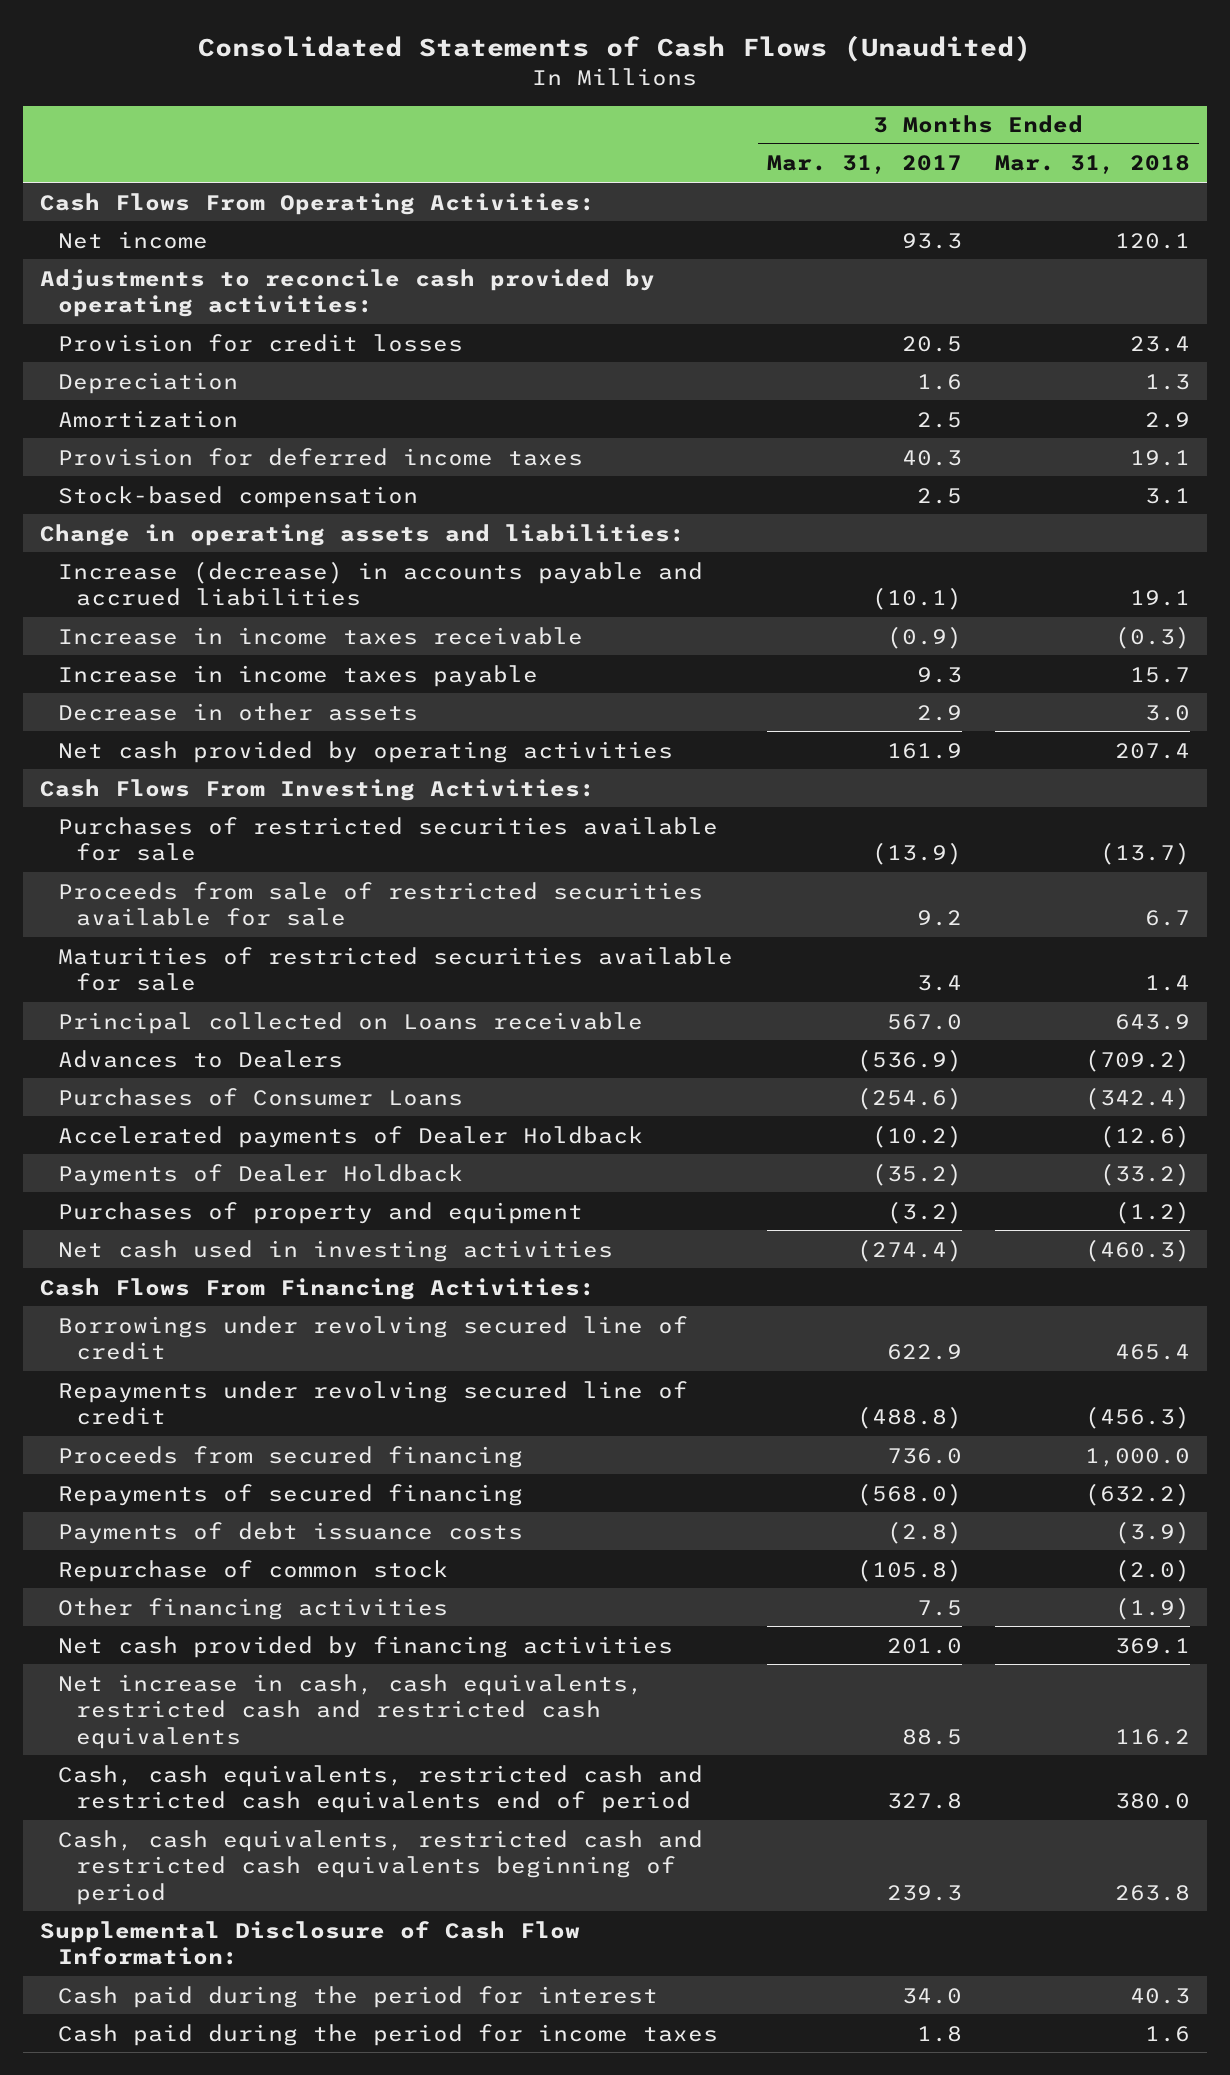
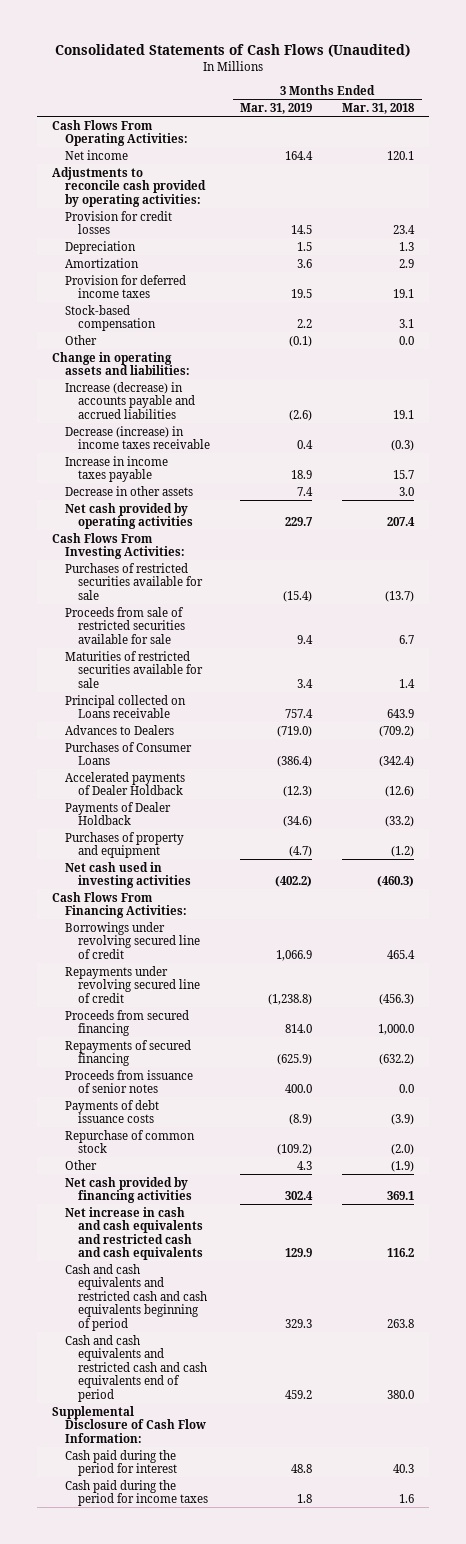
[766,155,962,175] Mar. 31, 2017 -> none
none -> [240,103,313,115] Mar. 31, 2019
none -> [65,334,98,345] Other
[57,626,583,645] Increase in income taxes receivable -> [65,425,211,450] Decrease (increase) in income taxes receivable
none -> [65,1069,194,1094] Proceeds from issuance of senior notes
[57,1597,448,1620] Other financing activities -> [65,1159,98,1170] Other
[57,1673,643,1749] Net increase in cash, cash equivalents, restricted cash and restricted cash equivalents -> [65,1206,204,1261] Net increase in cash and cash equivalents and restricted cash and cash equivalents
[57,1764,703,1814] Cash, cash equivalents, restricted cash and restricted cash equivalents end of period -> [65,1263,208,1331] Cash and cash equivalents and restricted cash and cash equivalents beginning of period
[1115,1793,1191,1810] 380.0 -> [387,1318,415,1328] 263.8
[57,1829,703,1905] Cash, cash equivalents, restricted cash and restricted cash equivalents beginning of period -> [65,1334,208,1402] Cash and cash equivalents and restricted cash and cash equivalents end of period
[1115,1884,1191,1901] 263.8 -> [387,1389,415,1399] 380.0

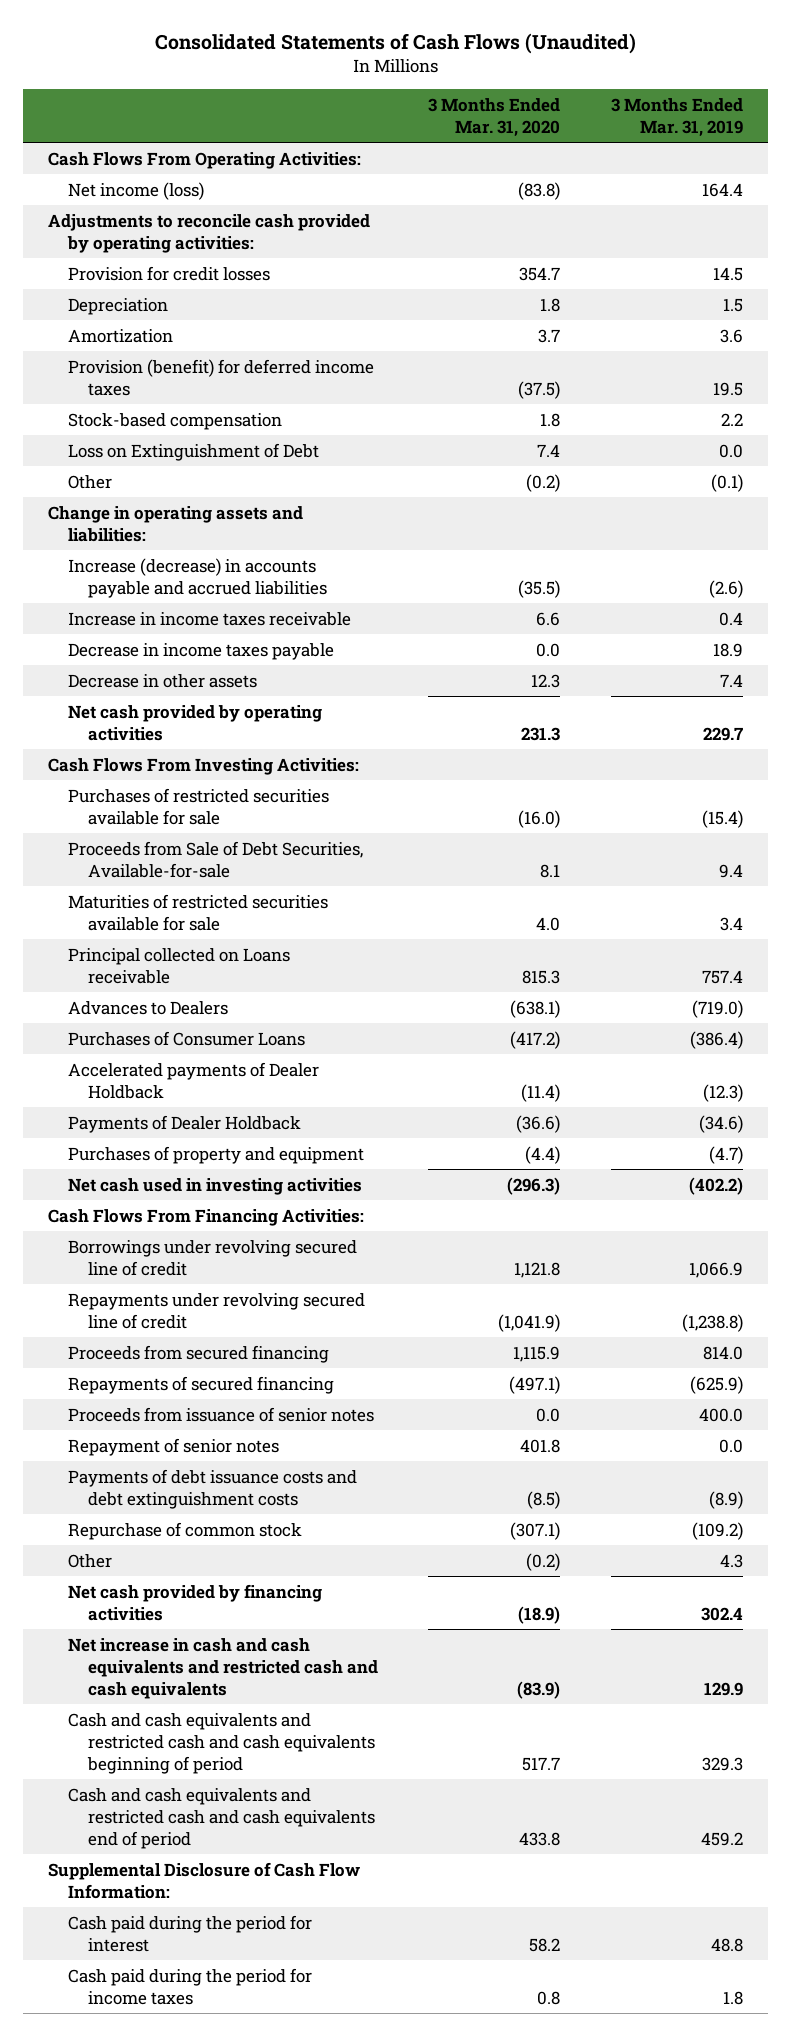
[342,103,416,115] Mar. 31, 2018 -> none
none -> [428,97,561,138] 3 Months Ended Mar. 31, 2020
[65,149,129,160] Net income -> [68,181,205,200] Net income (loss)
[65,274,187,299] Provision for deferred income taxes -> [68,358,375,396] Provision (benefit) for deferred income taxes
none -> [68,442,320,461] Loss on Extinguishment of Debt
[65,425,211,450] Decrease (increase) in income taxes receivable -> [68,611,352,626] Increase in income taxes receivable
[65,455,169,483] Increase in income taxes payable -> [68,642,335,660] Decrease in income taxes payable
[65,606,186,644] Proceeds from sale of restricted securities available for sale -> [68,840,364,878] Proceeds from Sale of Debt Securities, Available-for-sale
none -> [68,1437,280,1456] Repayment of senior notes
[65,1099,160,1124] Payments of debt issuance costs -> [68,1468,358,1509] Payments of debt issuance costs and debt extinguishment costs

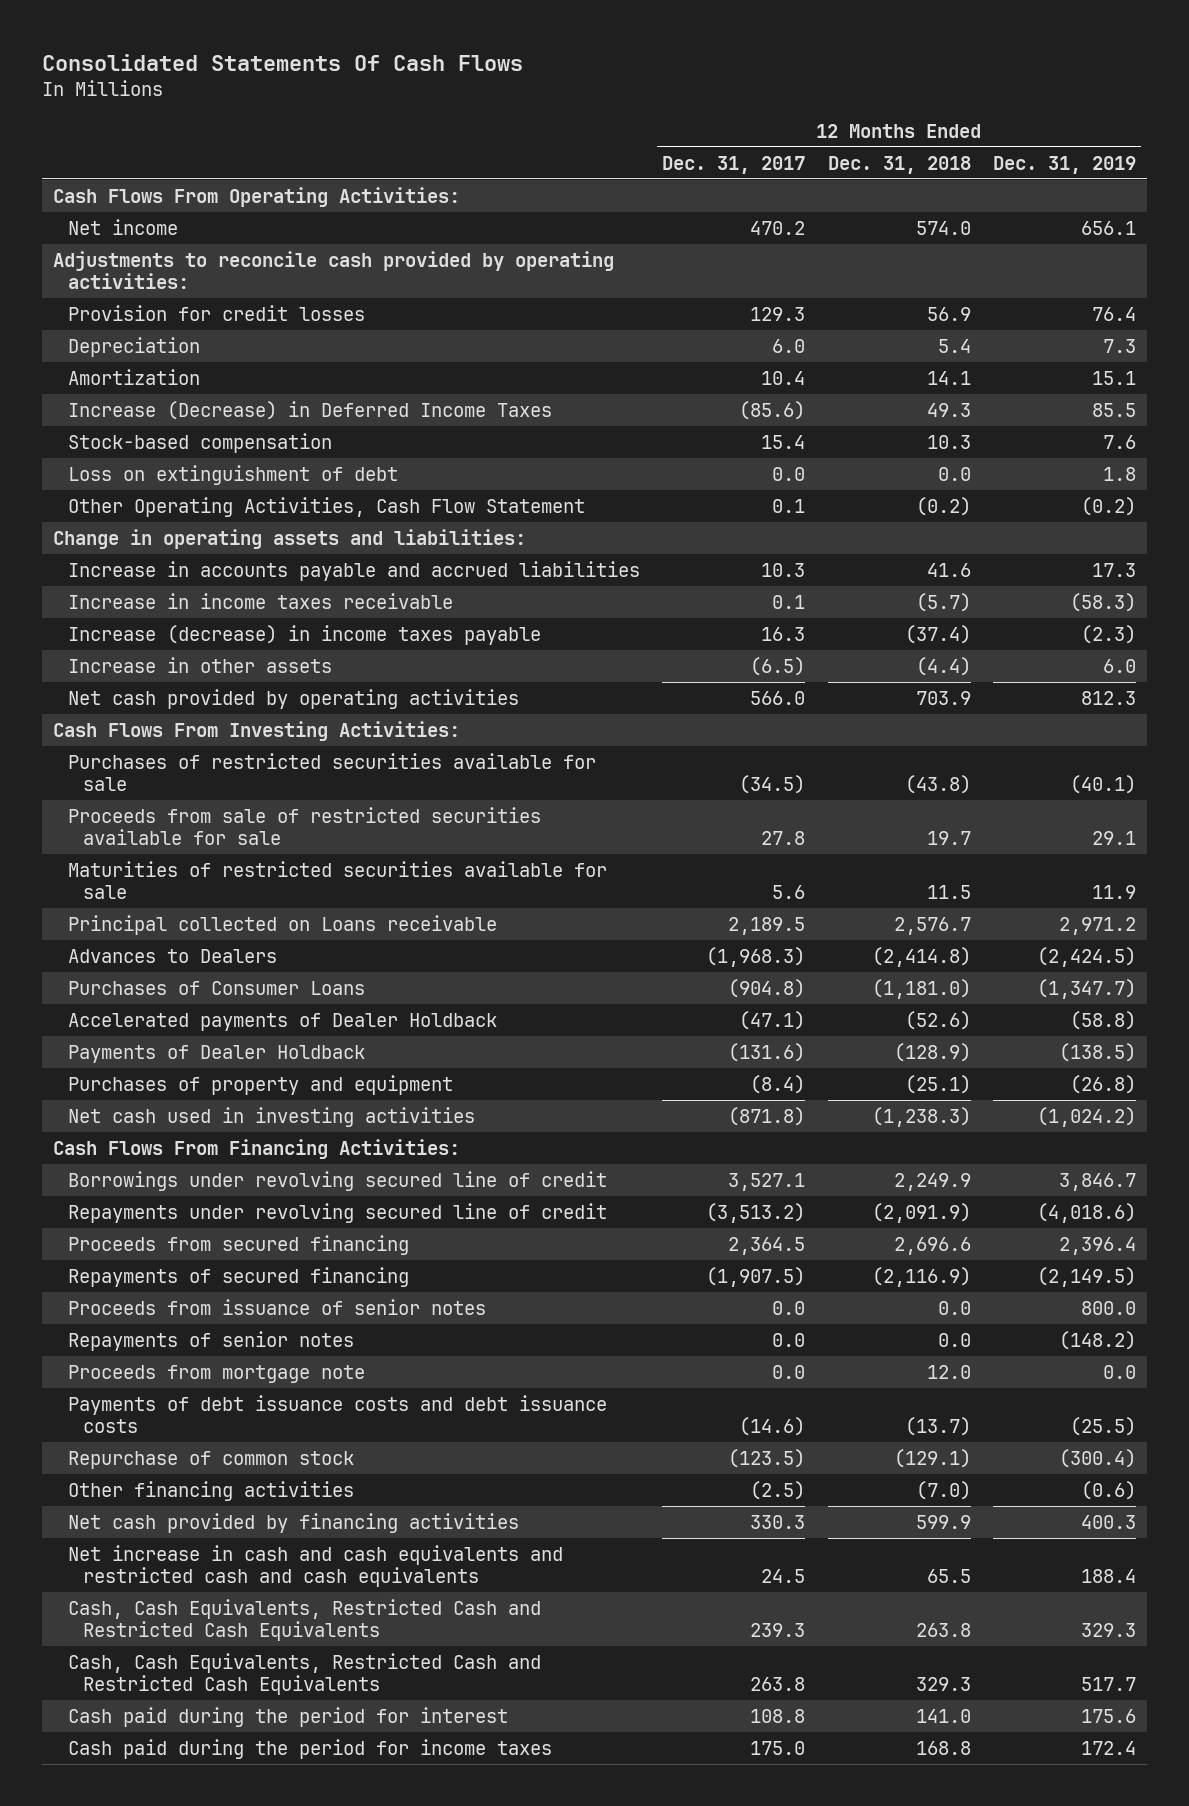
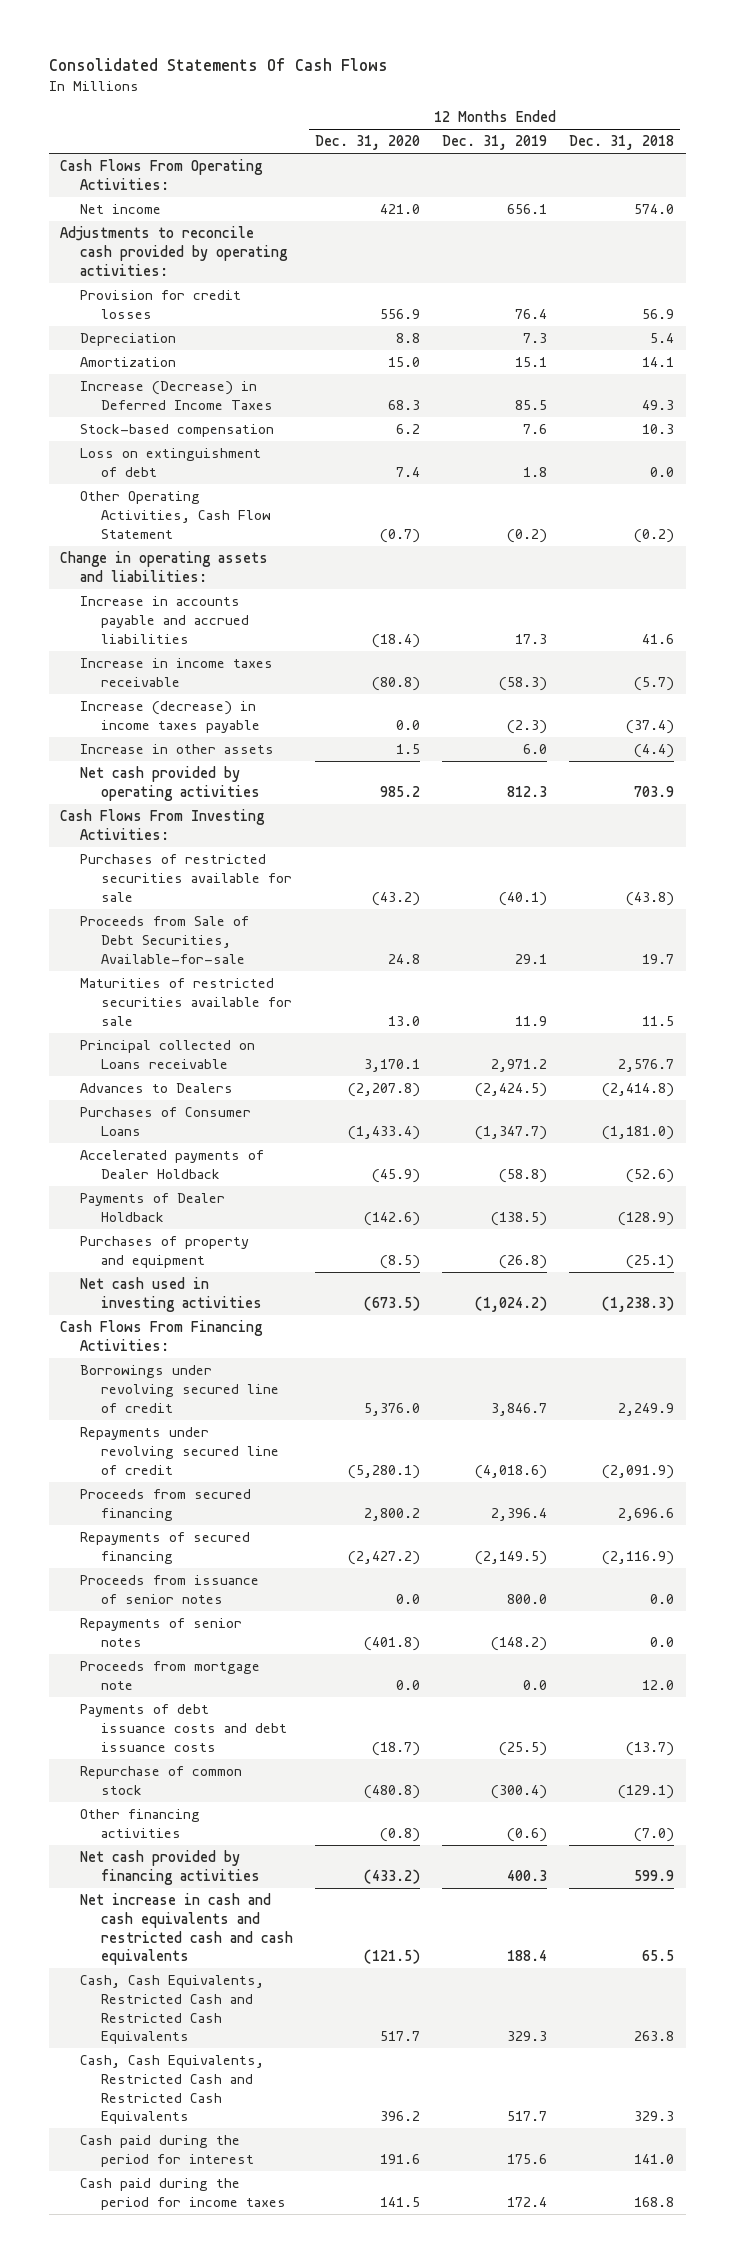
[662,155,806,174] Dec. 31, 2017 -> none
none -> [314,135,420,151] Dec. 31, 2020
[68,806,542,845] Proceeds from sale of restricted securities available for sale -> [80,915,250,964] Proceeds from Sale of Debt Securities, Available-for-sale

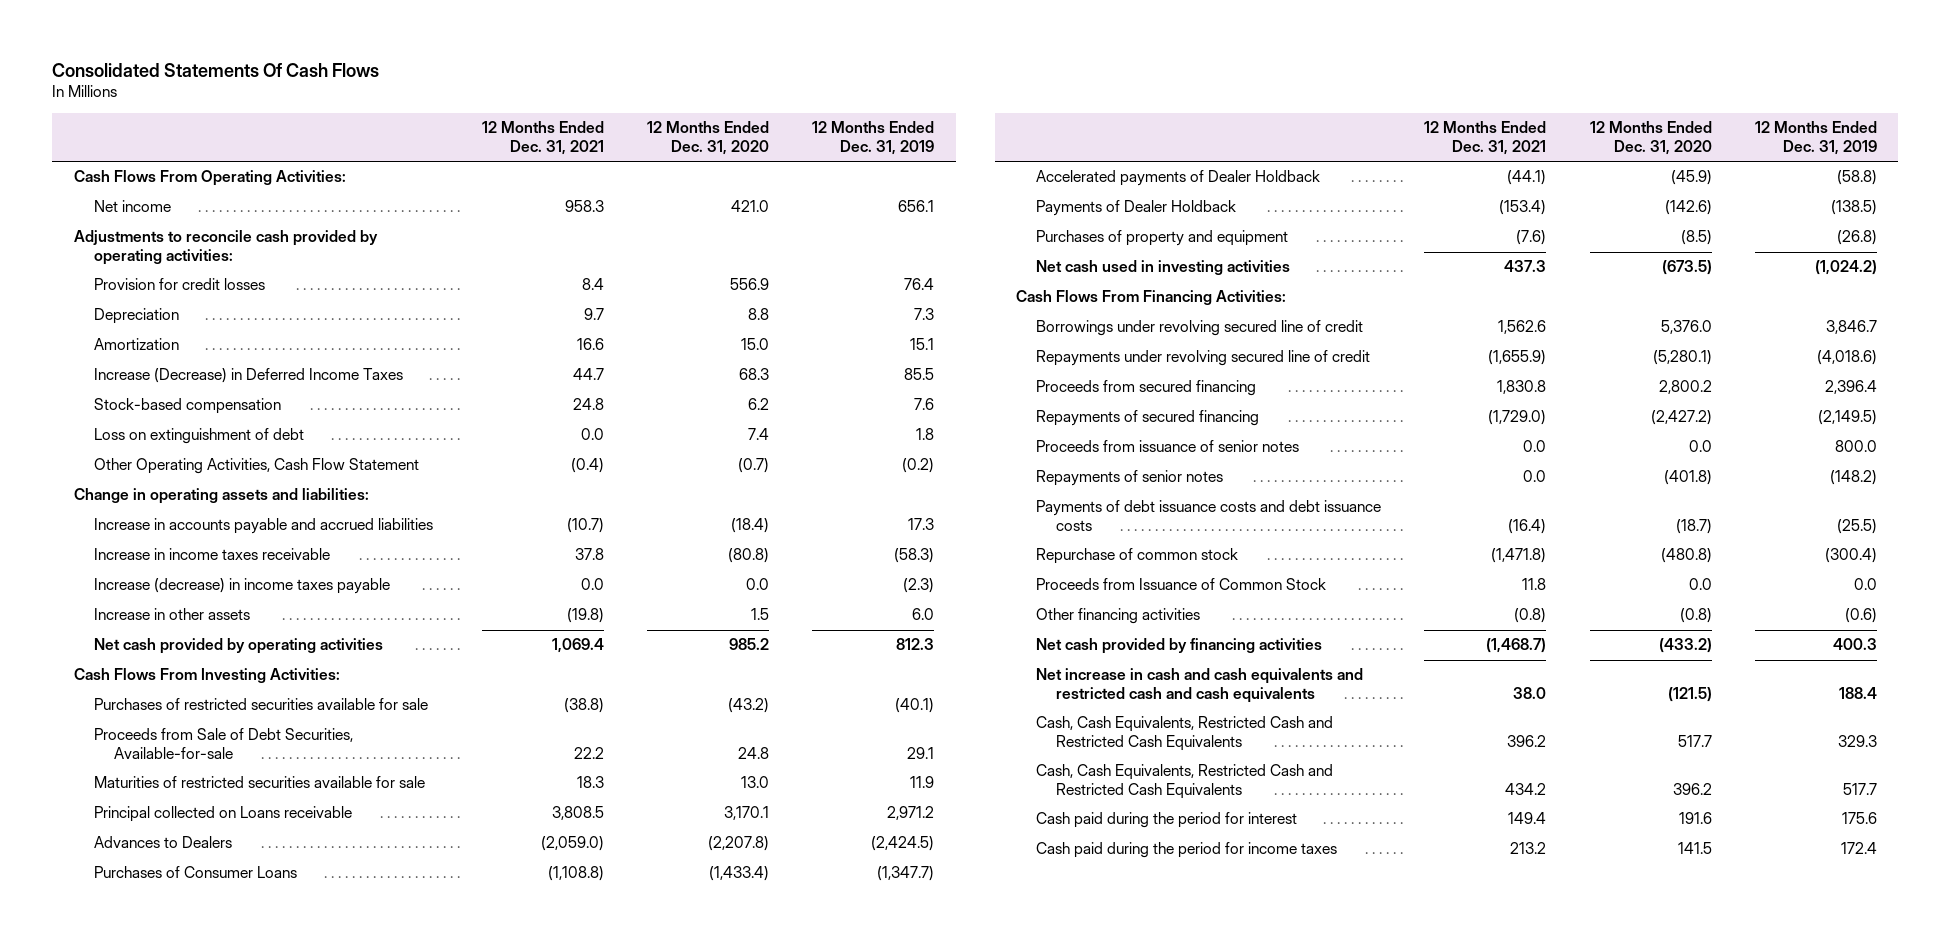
[569,135,675,151] Dec. 31, 2018 -> none
none -> [482,121,605,155] 12 Months Ended Dec. 31, 2021
[80,1660,261,1690] Proceeds from mortgage note -> none
none -> [1036,578,1327,591] Proceeds from Issuance of Common Stock

